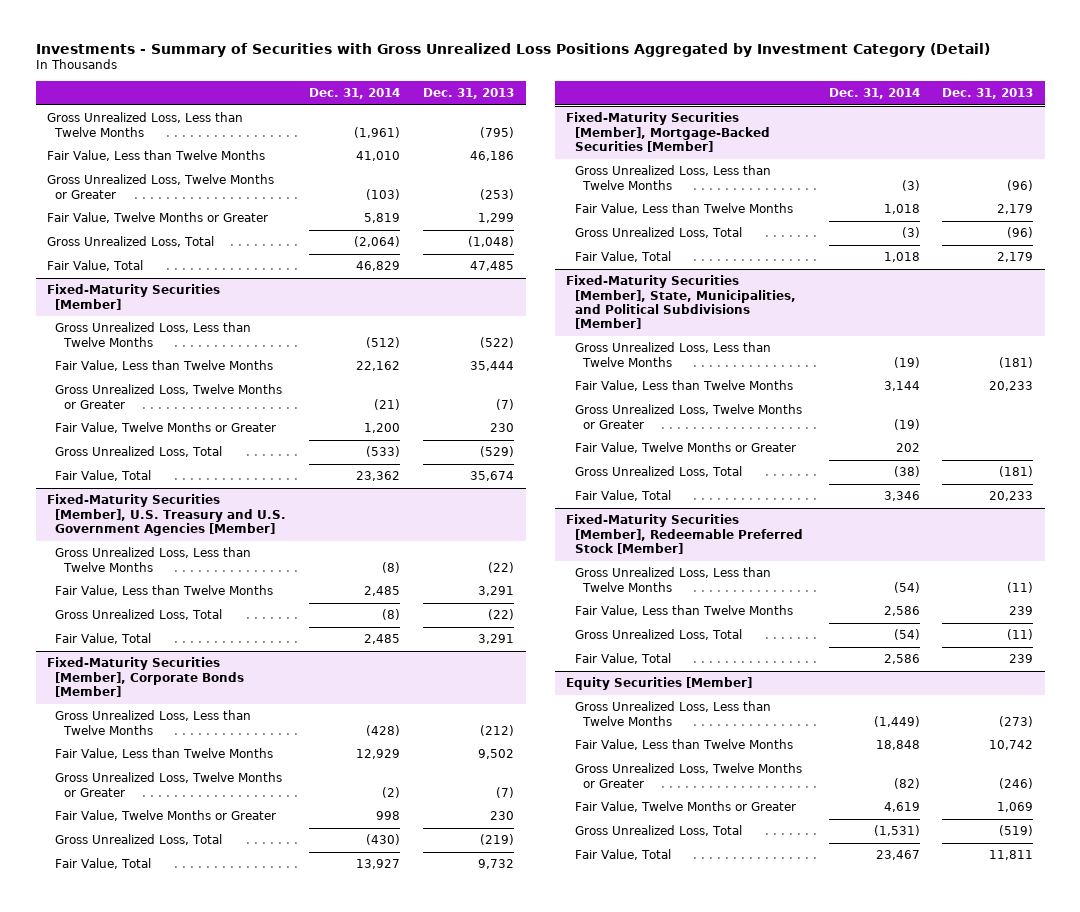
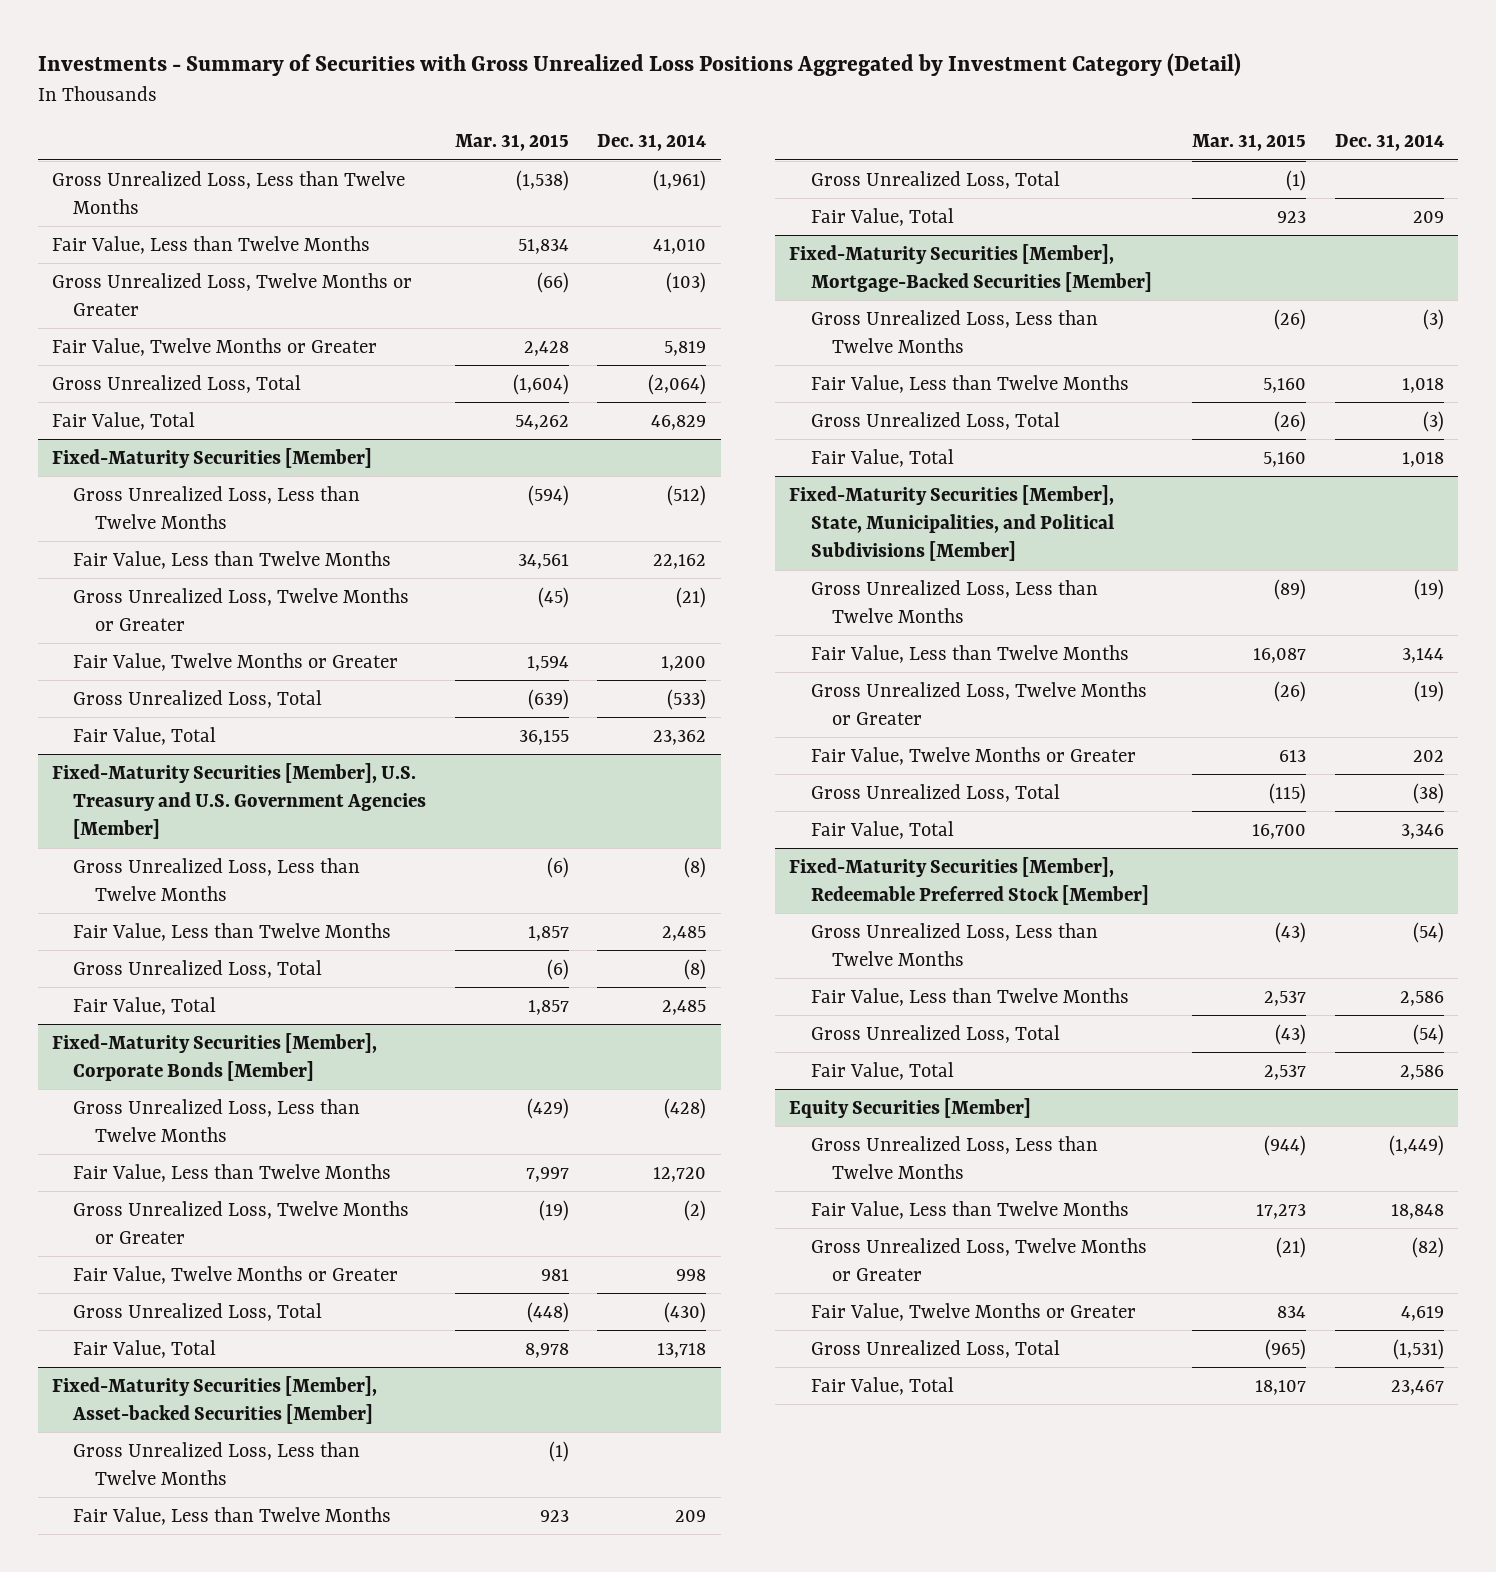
[423,88,515,100] Dec. 31, 2013 -> none
none -> [454,134,569,152] Mar. 31, 2015
[356,749,401,760] 12,929 -> [653,1166,707,1182] 12,720
[356,859,401,870] 13,927 -> [657,1342,707,1358] 13,718
none -> [51,1375,377,1425] Fixed-Maturity Securities [Member], Asset-backed Securities [Member]
none -> [73,1441,361,1486] Gross Unrealized Loss, Less than Twelve Months
none -> [73,1506,392,1525] Fair Value, Less than Twelve Months
none -> [810,170,1060,189] Gross Unrealized Loss, Total
none -> [810,207,954,226] Fair Value, Total

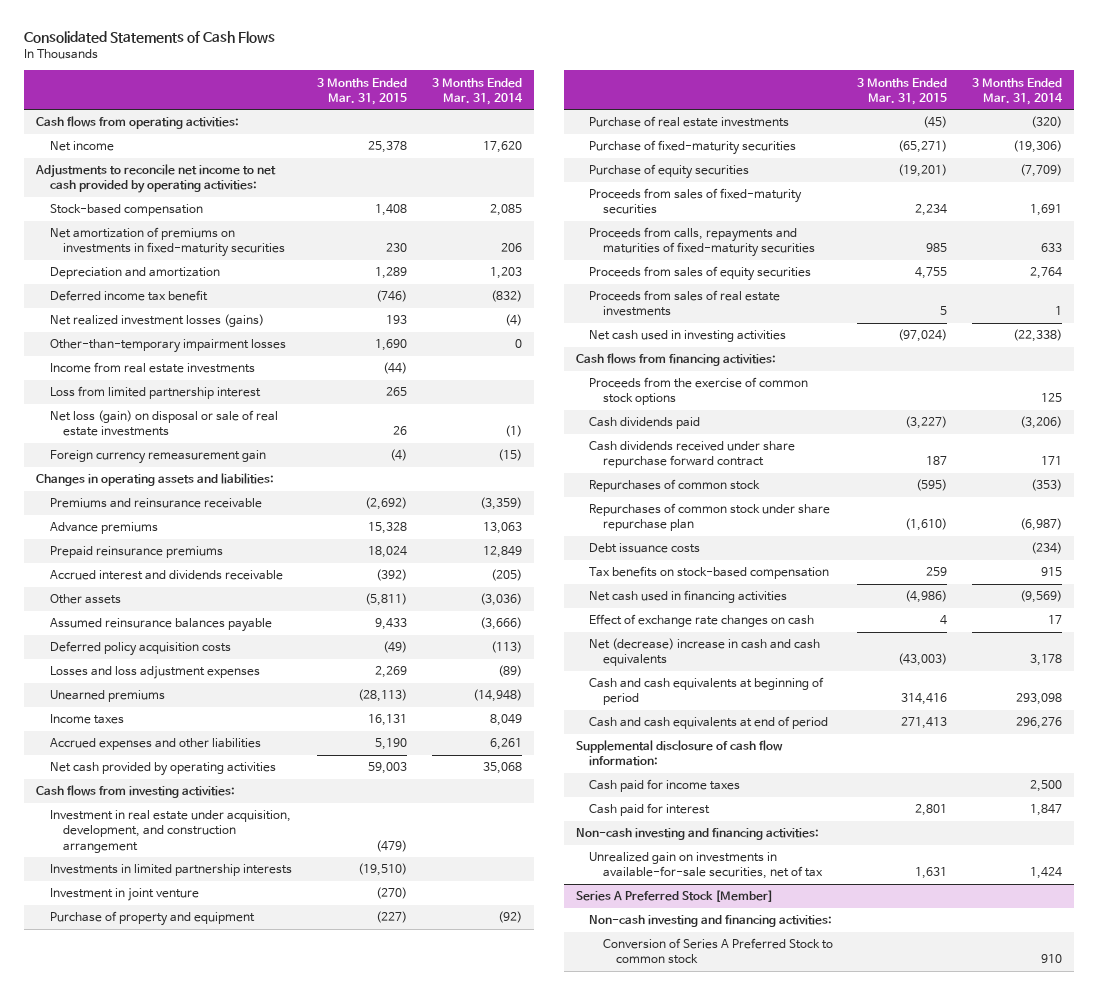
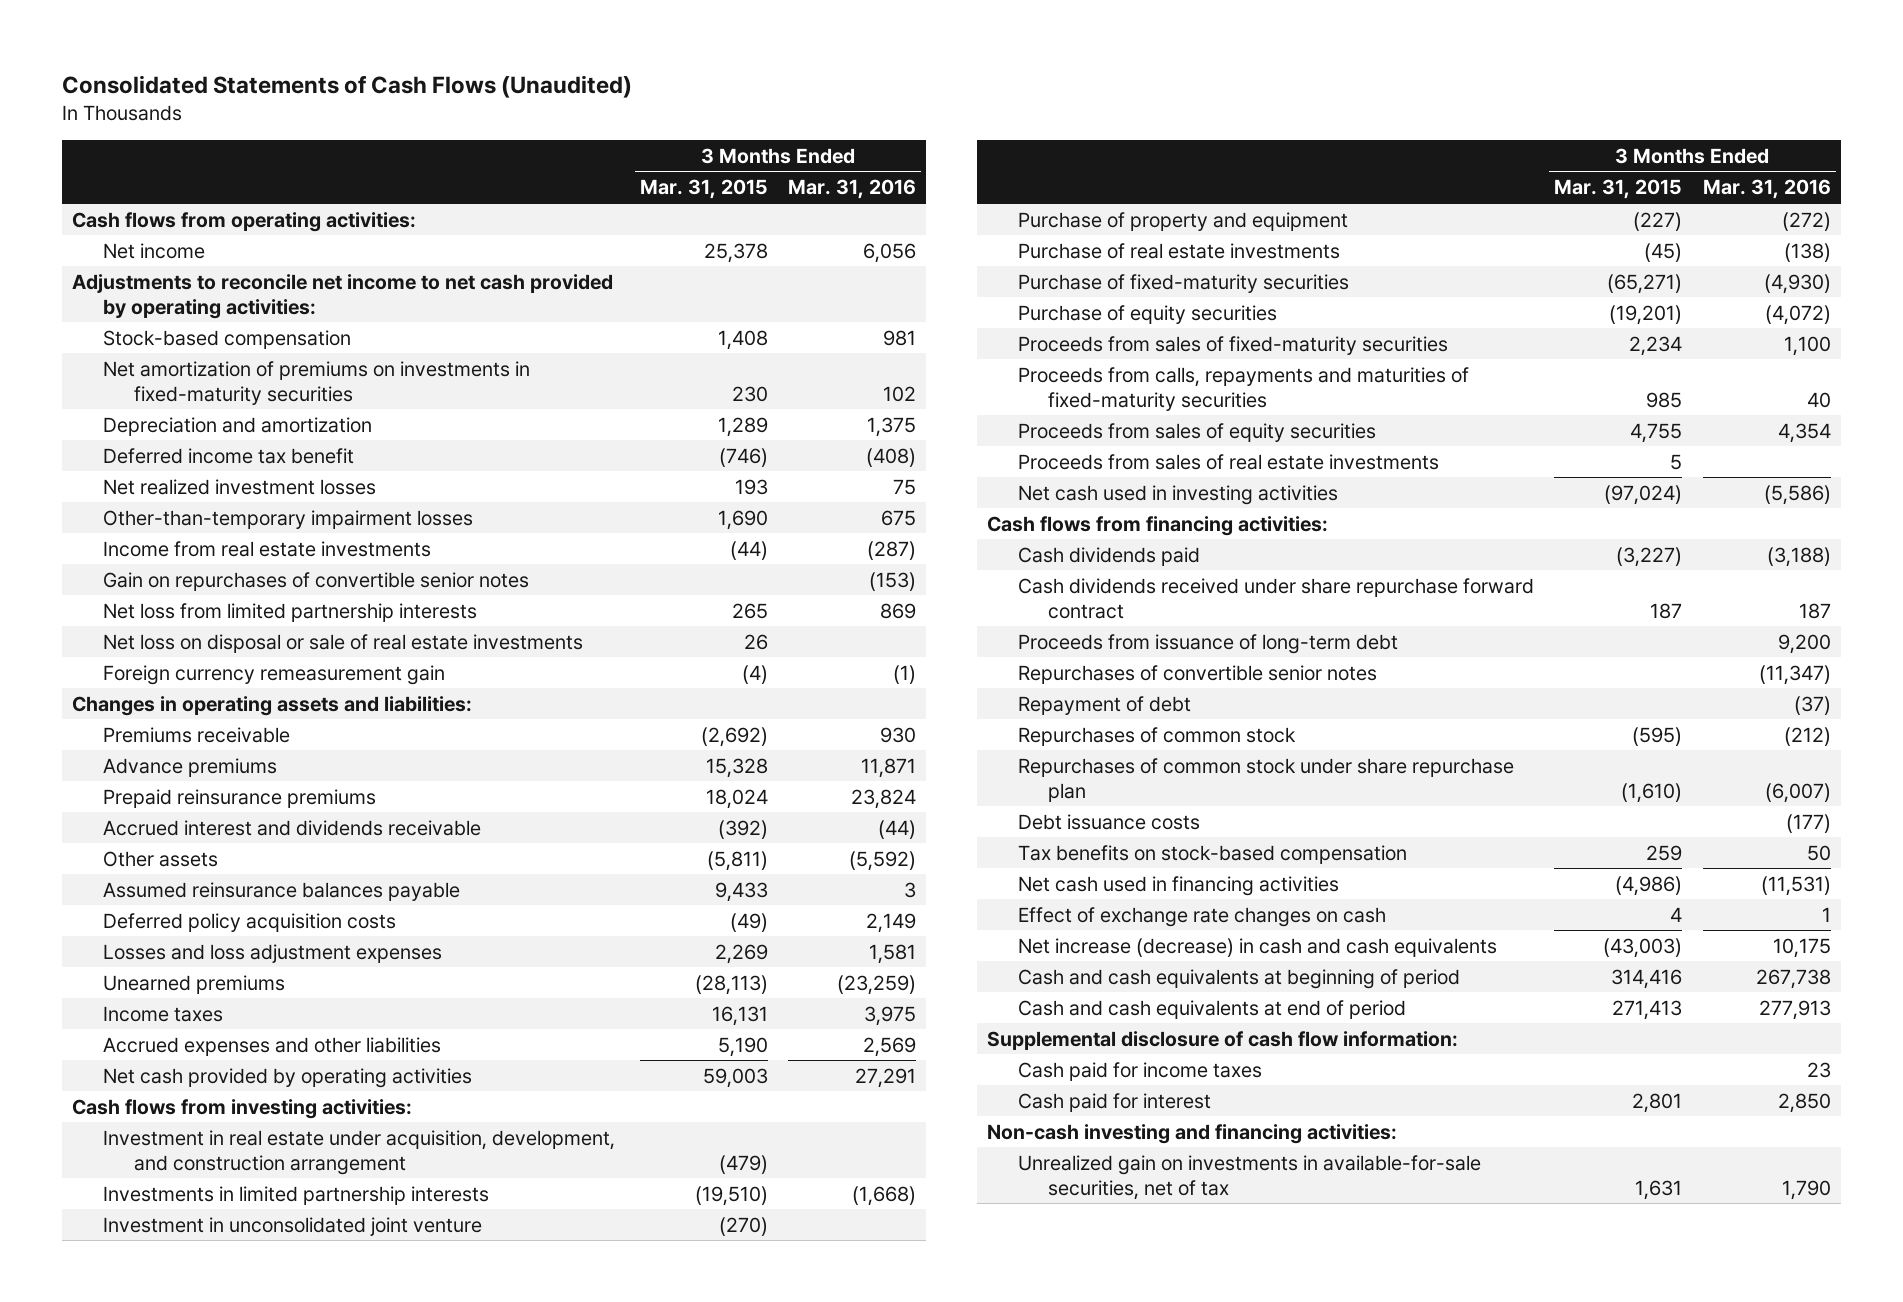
[23,31,275,44] Consolidated Statements of Cash Flows -> [62,75,633,99] Consolidated Statements of Cash Flows (Unaudited)
[431,77,523,105] 3 Months Ended Mar. 31, 2014 -> none
none -> [788,179,917,200] Mar. 31, 2016
[49,314,264,328] Net realized investment losses (gains) -> [103,478,377,495] Net realized investment losses
none -> [103,571,530,591] Gain on repurchases of convertible senior notes
[49,386,261,400] Loss from limited partnership interest -> [103,602,478,622] Net loss from limited partnership interests
[49,410,278,437] Net loss (gain) on disposal or sale of real estate investments -> [103,633,584,653] Net loss on disposal or sale of real estate investments
[49,498,262,509] Premiums and reinsurance receivable -> [103,726,291,743] Premiums receivable
[49,888,199,902] Investment in joint venture -> [103,1216,483,1236] Investment in unconsolidated joint venture
[589,377,809,406] Proceeds from the exercise of common stock options -> none
none -> [1017,633,1398,654] Proceeds from issuance of long-term debt
none -> [1017,664,1377,684] Repurchases of convertible senior notes
none -> [1017,695,1191,715] Repayment of debt
[589,638,821,667] Net (decrease) increase in cash and cash equivalents -> [1017,937,1497,957] Net increase (decrease) in cash and cash equivalents
[576,890,774,903] Series A Preferred Stock [Member] -> none
[589,915,833,928] Non-cash investing and financing activities: -> none
[602,938,833,965] Conversion of Series A Preferred Stock to common stock -> none

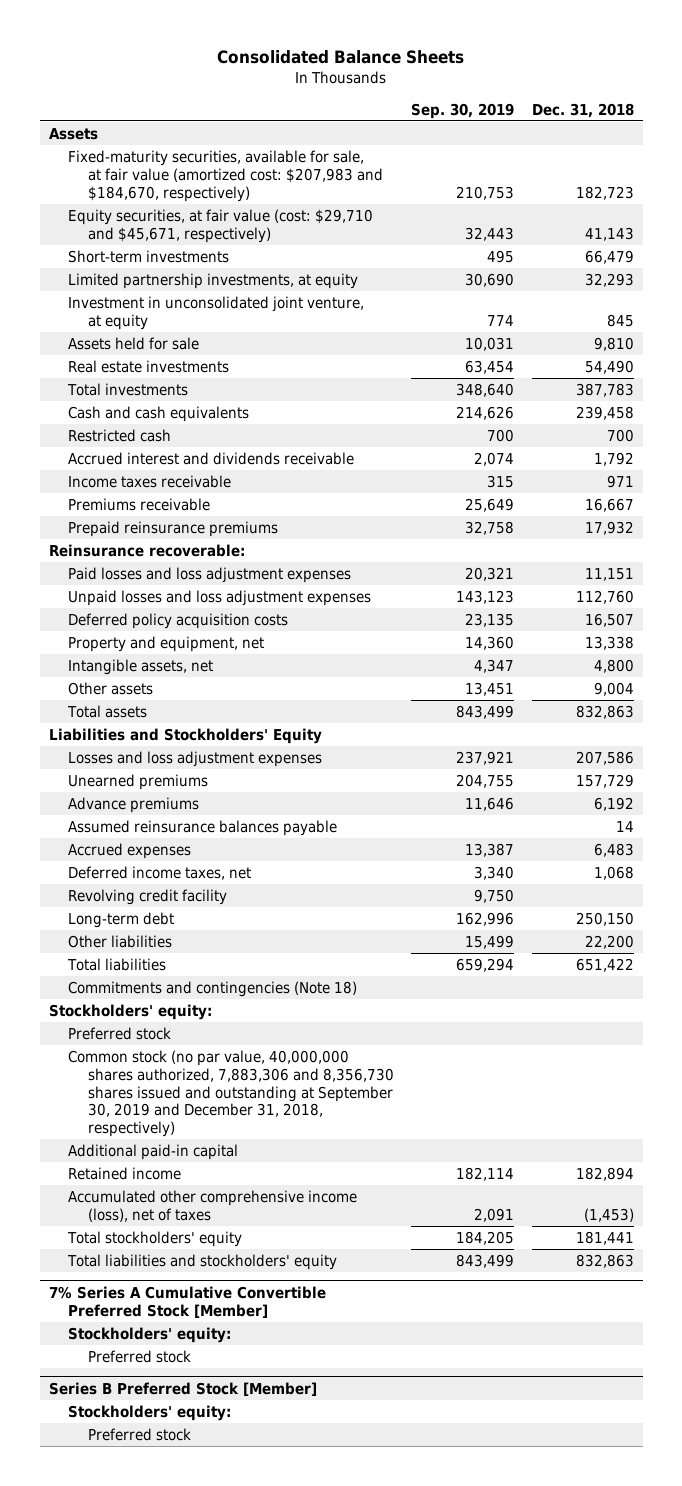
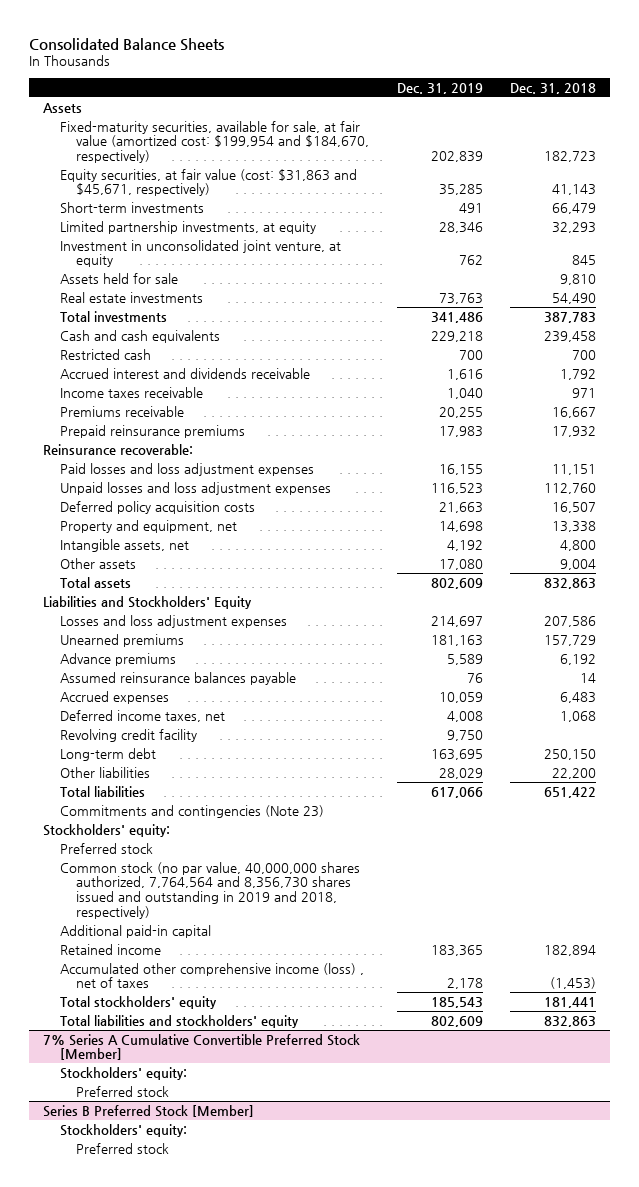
[411,102,515,119] Sep. 30, 2019 -> none
none -> [396,82,483,94] Dec. 31, 2019
[68,149,383,202] Fixed-maturity securities, available for sale, at fair value (amortized cost: $207,983 and $184,670, respectively) -> [59,120,370,163] Fixed-maturity securities, available for sale, at fair value (amortized cost: $199,954 and $184,670, respectively)
[68,208,374,243] Equity securities, at fair value (cost: $29,710 and $45,671, respectively) -> [59,168,357,197] Equity securities, at fair value (cost: $31,863 and $45,671, respectively)
[68,980,358,997] Commitments and contingencies (Note 18) -> [59,804,324,818] Commitments and contingencies (Note 23)
[68,1049,394,1138] Common stock (no par value, 40,000,000 shares authorized, 7,883,306 and 8,356,730 shares issued and outstanding at September 30, 2019 and December 31, 2018, respectively) -> [59,861,360,919] Common stock (no par value, 40,000,000 shares authorized, 7,764,564 and 8,356,730 shares issued and outstanding in 2019 and 2018, respectively)
[68,1189,358,1222] Accumulated other comprehensive income (loss), net of taxes -> [59,962,364,989] Accumulated other comprehensive income (loss) , net of taxes

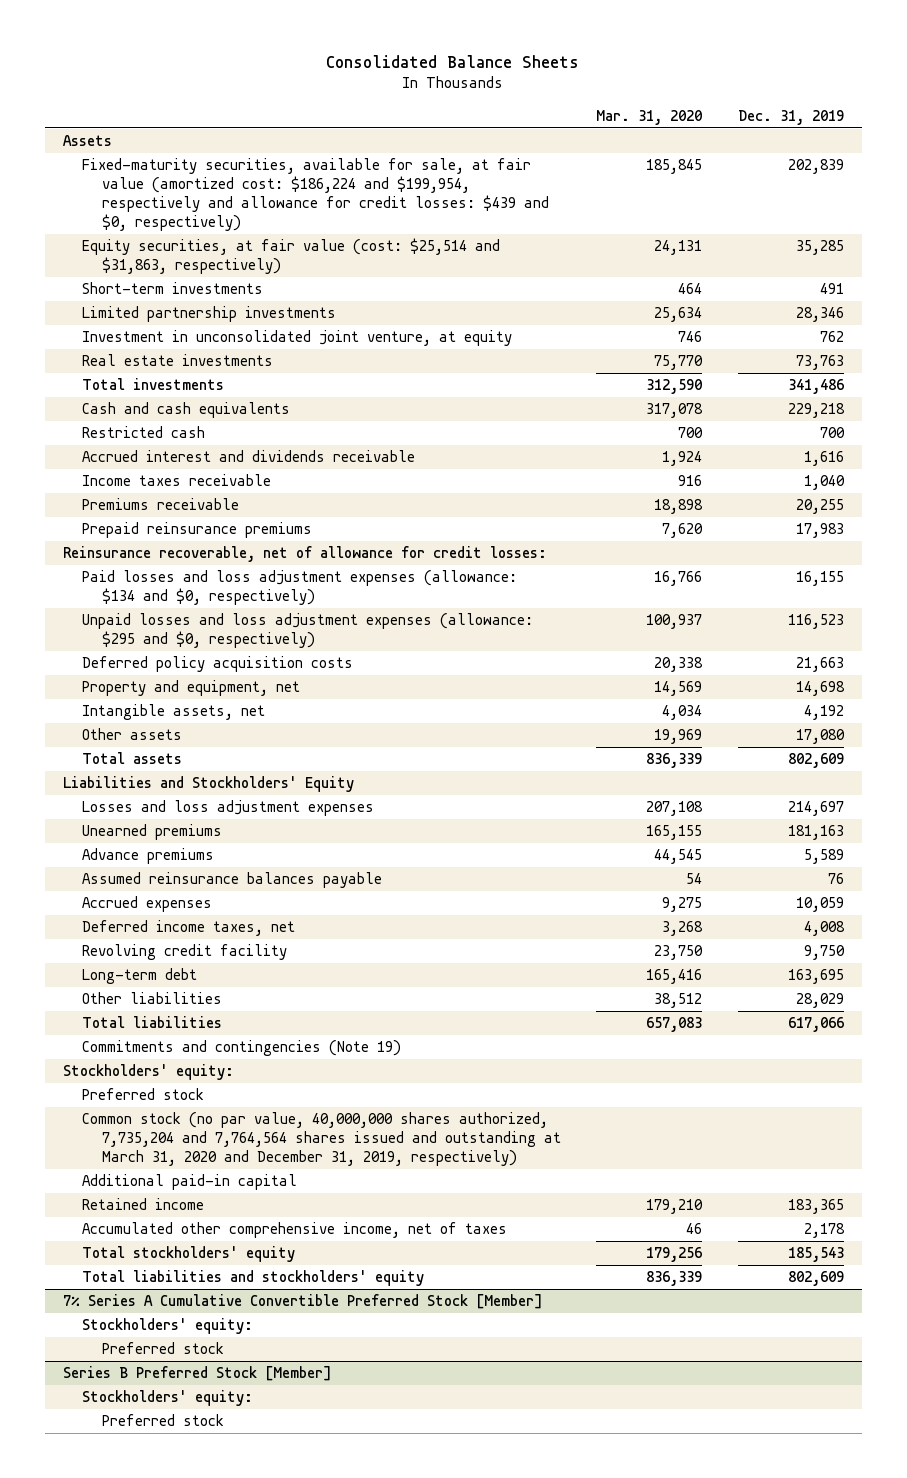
[510,82,597,94] Dec. 31, 2018 -> none
none -> [596,109,703,125] Mar. 31, 2020
[59,120,370,163] Fixed-maturity securities, available for sale, at fair value (amortized cost: $199,954 and $184,670, respectively) -> [82,158,549,232] Fixed-maturity securities, available for sale, at fair value (amortized cost: $186,224 and $199,954, respectively and allowance for credit losses: $439 and $0, respectively)
[59,168,357,197] Equity securities, at fair value (cost: $31,863 and $45,671, respectively) -> [82,238,501,275] Equity securities, at fair value (cost: $25,514 and $31,863, respectively)
[59,220,316,234] Limited partnership investments, at equity -> [82,306,337,323] Limited partnership investments
[59,272,178,284] Assets held for sale -> none
[42,443,193,455] Reinsurance recoverable: -> [62,546,547,563] Reinsurance recoverable, net of allowance for credit losses:
[59,462,314,476] Paid losses and loss adjustment expenses -> [82,570,518,606] Paid losses and loss adjustment expenses (allowance: $134 and $0, respectively)
[59,481,331,495] Unpaid losses and loss adjustment expenses -> [82,613,534,649] Unpaid losses and loss adjustment expenses (allowance: $295 and $0, respectively)
[59,804,324,818] Commitments and contingencies (Note 23) -> [82,1040,402,1057] Commitments and contingencies (Note 19)
[59,861,360,919] Common stock (no par value, 40,000,000 shares authorized, 7,764,564 and 8,356,730 shares issued and outstanding in 2019 and 2018, respectively) -> [82,1112,561,1167] Common stock (no par value, 40,000,000 shares authorized, 7,735,204 and 7,764,564 shares issued and outstanding at March 31, 2020 and December 31, 2019, respectively)
[59,962,364,989] Accumulated other comprehensive income (loss) , net of taxes -> [82,1222,508,1239] Accumulated other comprehensive income, net of taxes

